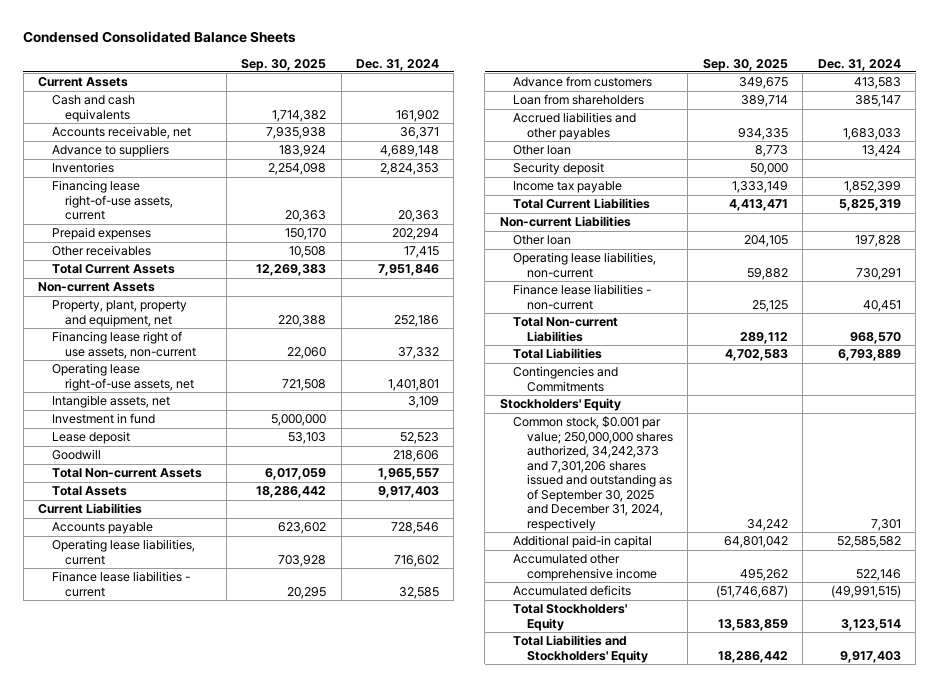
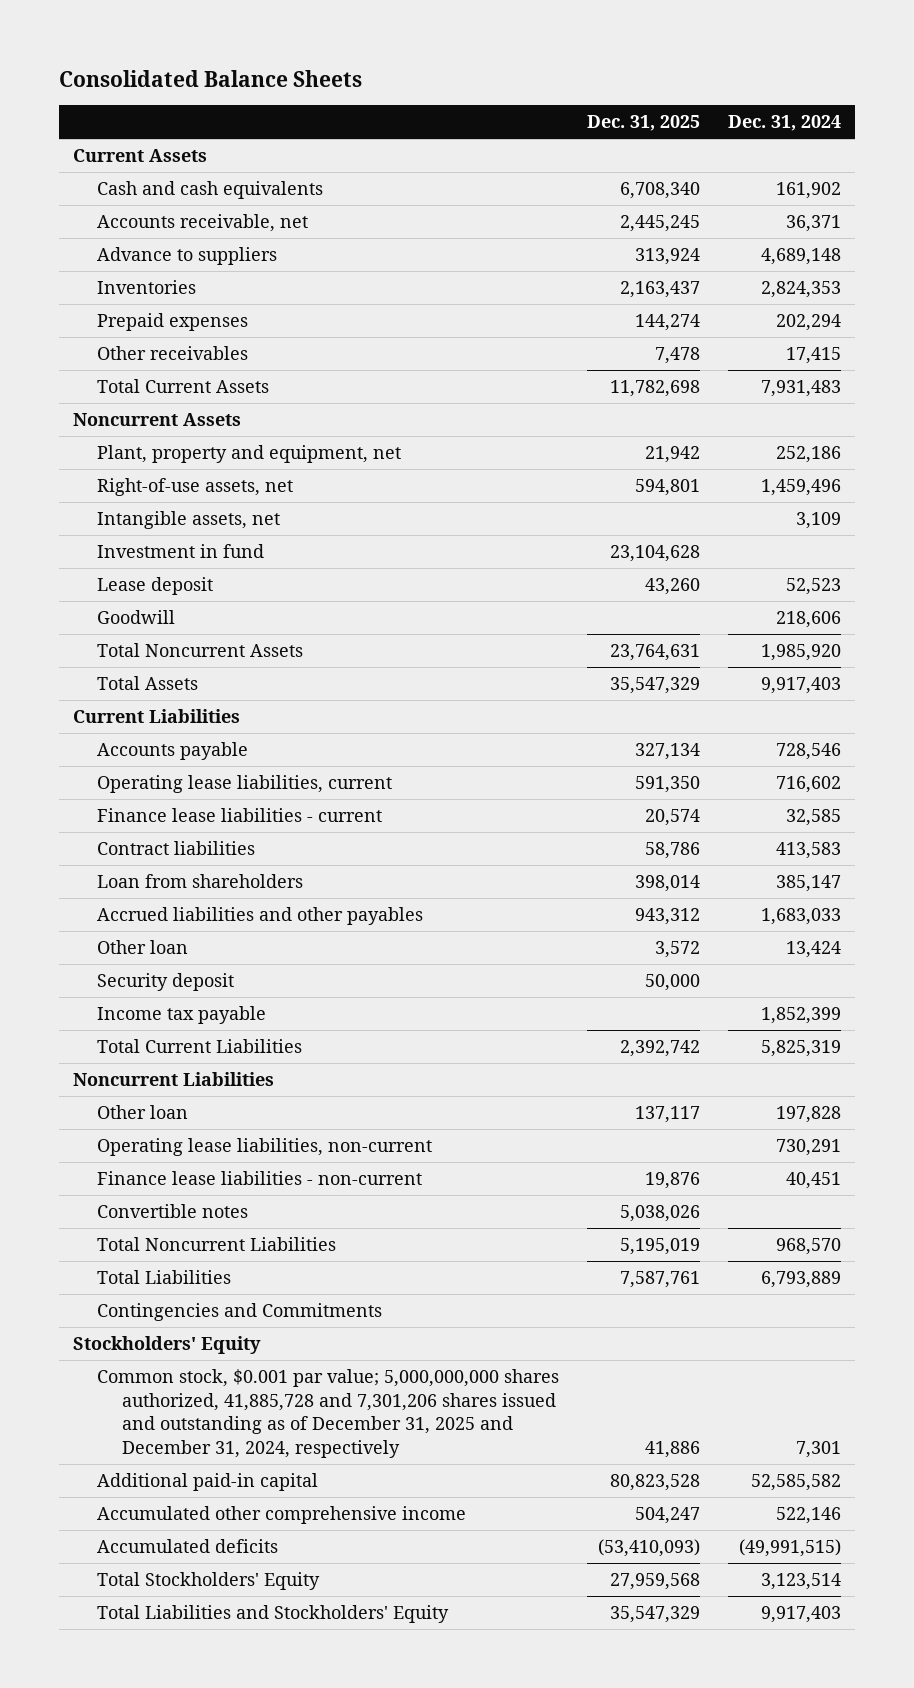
[23,31,297,44] Condensed Consolidated Balance Sheets -> [58,70,362,88] Consolidated Balance Sheets
[241,58,327,71] Sep. 30, 2025 -> none
none -> [587,115,701,132] Dec. 31, 2025
[51,180,174,221] Financing lease right-of-use assets, current -> none
[51,331,197,359] Financing lease right of use assets, non-current -> none
[378,264,440,277] 7,951,846 -> [761,380,842,398] 7,931,483
[37,282,155,293] Non-current Assets -> [72,413,241,427] Noncurrent Assets
[51,300,187,327] Property, plant, property and equipment, net -> [97,445,402,464] Plant, property and equipment, net
[51,363,195,391] Operating lease right-of-use assets, net -> [97,478,294,497] Right-of-use assets, net
[388,378,440,391] 1,401,801 -> [761,479,842,497] 1,459,496
[51,468,202,479] Total Non-current Assets -> [97,643,304,658] Total Noncurrent Assets
[378,468,440,481] 1,965,557 -> [761,644,842,662] 1,985,920
[513,76,653,88] Advance from customers -> [97,841,256,856] Contract liabilities
[499,216,631,228] Non-current Liabilities -> [72,1072,274,1087] Noncurrent Liabilities
none -> [97,1204,249,1219] Convertible notes
[513,317,619,342] Total Non-current Liabilities -> [97,1237,337,1252] Total Noncurrent Liabilities
[513,416,673,531] Common stock, $0.001 par value; 250,000,000 shares authorized, 34,242,373 and 7,301,206 shares issued and outstanding as of September 30, 2025 and December 31, 2024, respectively -> [97,1369,560,1459] Common stock, $0.001 par value; 5,000,000,000 shares authorized, 41,885,728 and 7,301,206 shares issued and outstanding as of December 31, 2025 and December 31, 2024, respectively

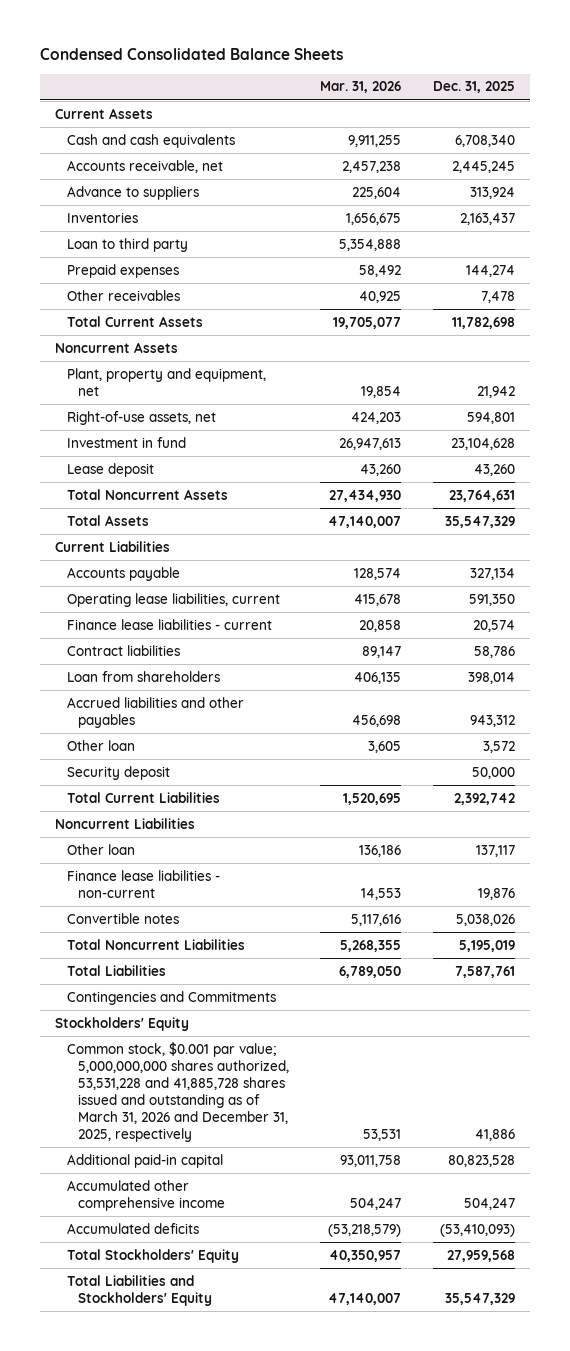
[58,70,362,88] Consolidated Balance Sheets -> [39,48,343,61] Condensed Consolidated Balance Sheets
[728,115,842,132] Dec. 31, 2024 -> none
none -> [320,81,402,94] Mar. 31, 2026
none -> [66,237,188,252] Loan to third party
[97,511,281,530] Intangible assets, net -> none
[97,610,176,625] Goodwill -> none
[97,1006,267,1025] Income tax payable -> none
[97,1138,433,1157] Operating lease liabilities, non-current -> none
[97,1369,560,1459] Common stock, $0.001 par value; 5,000,000,000 shares authorized, 41,885,728 and 7,301,206 shares issued and outstanding as of December 31, 2025 and December 31, 2024, respectively -> [66,1041,290,1143] Common stock, $0.001 par value; 5,000,000,000 shares authorized, 53,531,228 and 41,885,728 shares issued and outstanding as of March 31, 2026 and December 31, 2025, respectively

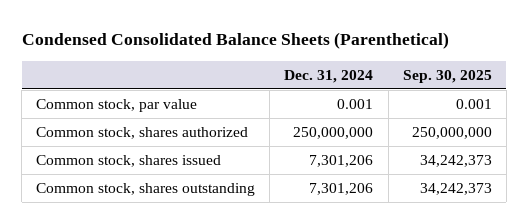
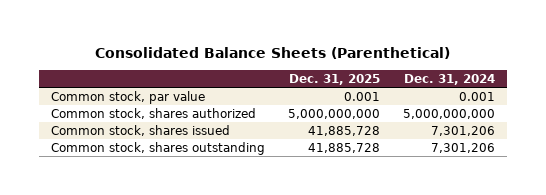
[21,32,449,50] Condensed Consolidated Balance Sheets (Parenthetical) -> [94,46,450,59] Consolidated Balance Sheets (Parenthetical)
[402,69,492,83] Sep. 30, 2025 -> none
none -> [288,73,380,85] Dec. 31, 2025
[293,126,374,139] 250,000,000 -> [403,108,496,119] 5,000,000,000

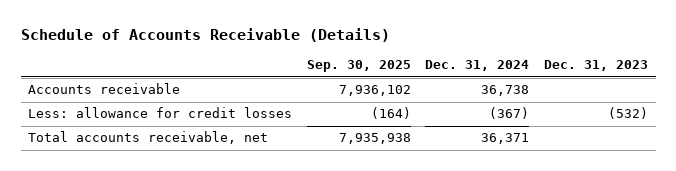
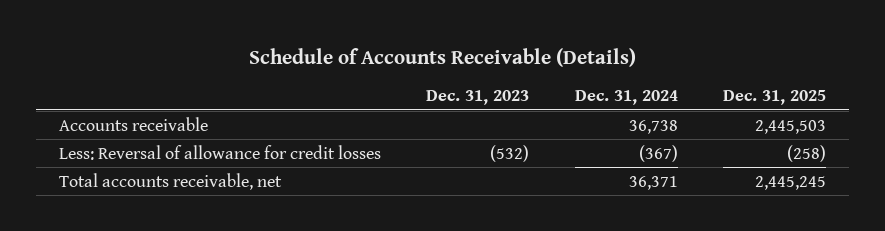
[306,60,411,73] Sep. 30, 2025 -> none
none -> [723,90,827,106] Dec. 31, 2025
[28,107,293,119] Less: allowance for credit losses -> [58,144,381,160] Less: Reversal of allowance for credit losses

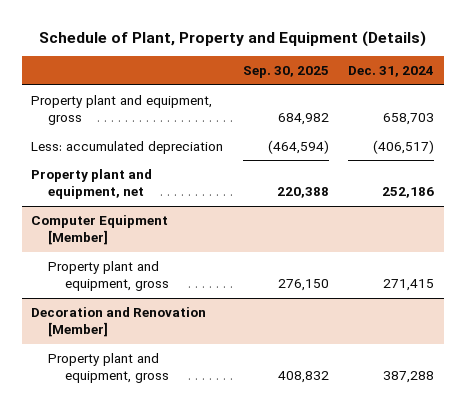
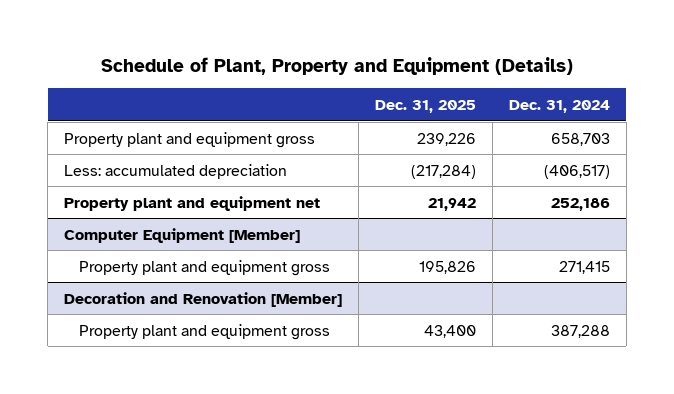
[242,66,329,79] Sep. 30, 2025 -> none
none -> [375,99,477,113] Dec. 31, 2025
[31,94,213,126] Property plant and equipment, gross -> [64,131,316,148] Property plant and equipment gross
[31,168,153,200] Property plant and equipment, net -> [64,195,321,211] Property plant and equipment net
[48,260,169,292] Property plant and equipment, gross -> [78,259,330,276] Property plant and equipment gross
[48,352,169,384] Property plant and equipment, gross -> [78,323,330,340] Property plant and equipment gross

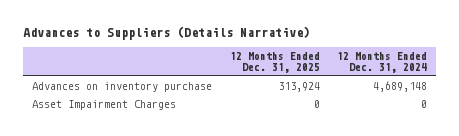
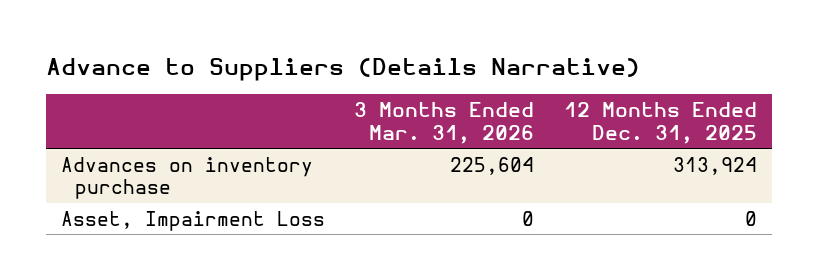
[23,26,311,41] Advances to Suppliers (Details Narrative) -> [45,58,640,82] Advance to Suppliers (Details Narrative)
[337,51,428,74] 12 Months Ended Dec. 31, 2024 -> none
none -> [354,102,535,144] 3 Months Ended Mar. 31, 2026
[31,100,176,111] Asset Impairment Charges -> [60,210,325,231] Asset, Impairment Loss

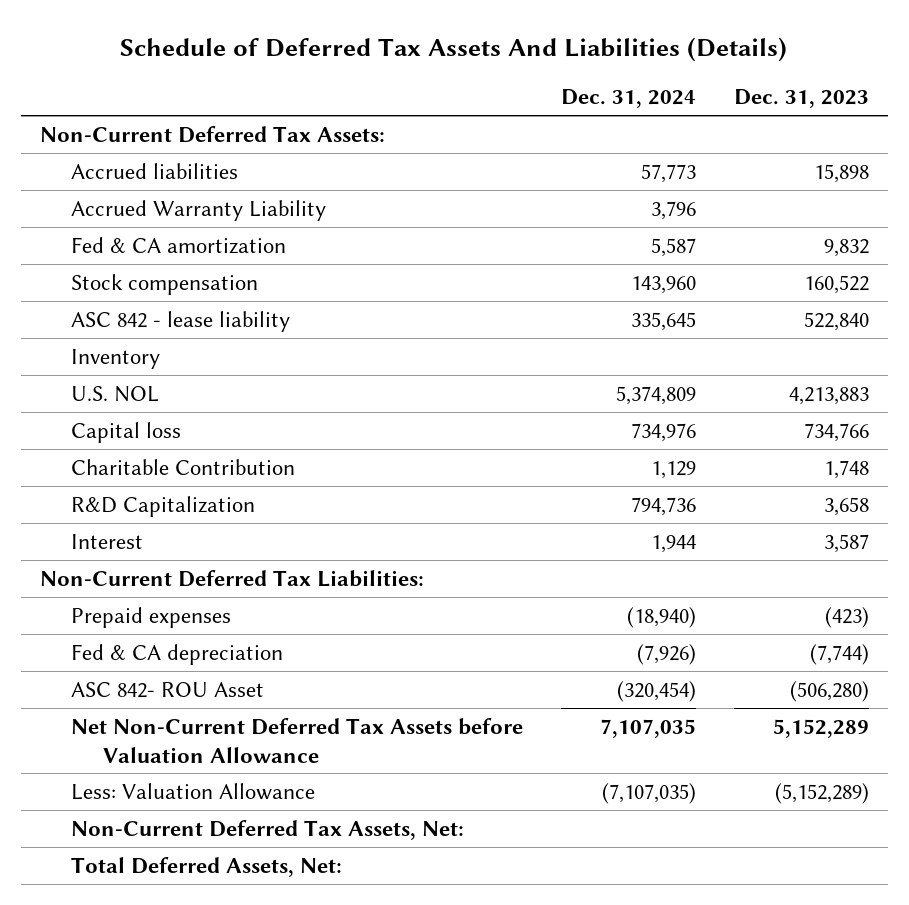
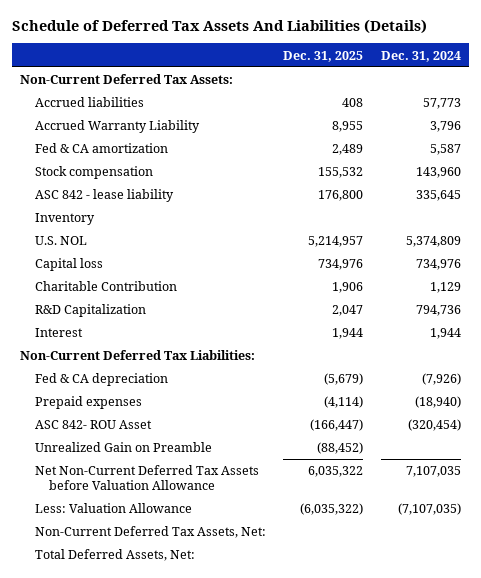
[733,89,869,109] Dec. 31, 2023 -> none
none -> [283,50,364,62] Dec. 31, 2025
[71,606,232,628] Prepaid expenses -> [34,396,142,410] Prepaid expenses
none -> [34,442,212,453] Unrealized Gain on Preamble

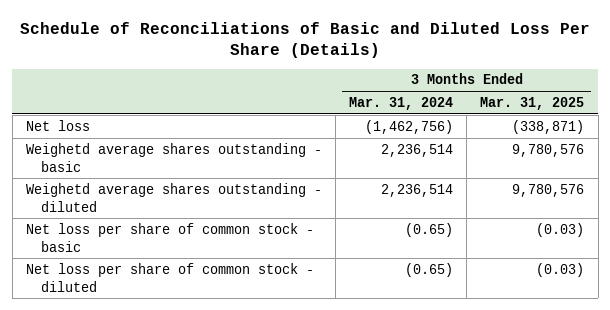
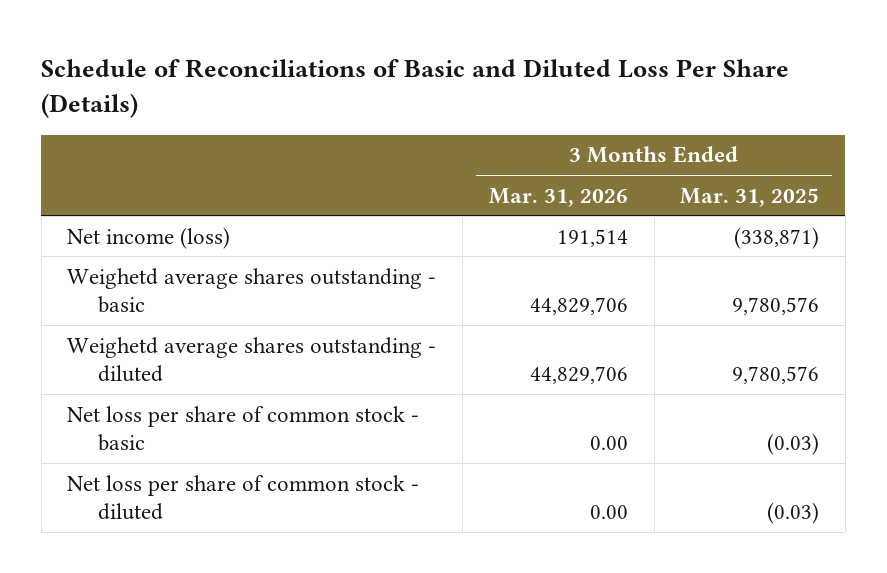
[349,96,454,110] Mar. 31, 2024 -> none
none -> [488,187,628,207] Mar. 31, 2026
[25,119,90,131] Net loss -> [67,226,231,249] Net income (loss)

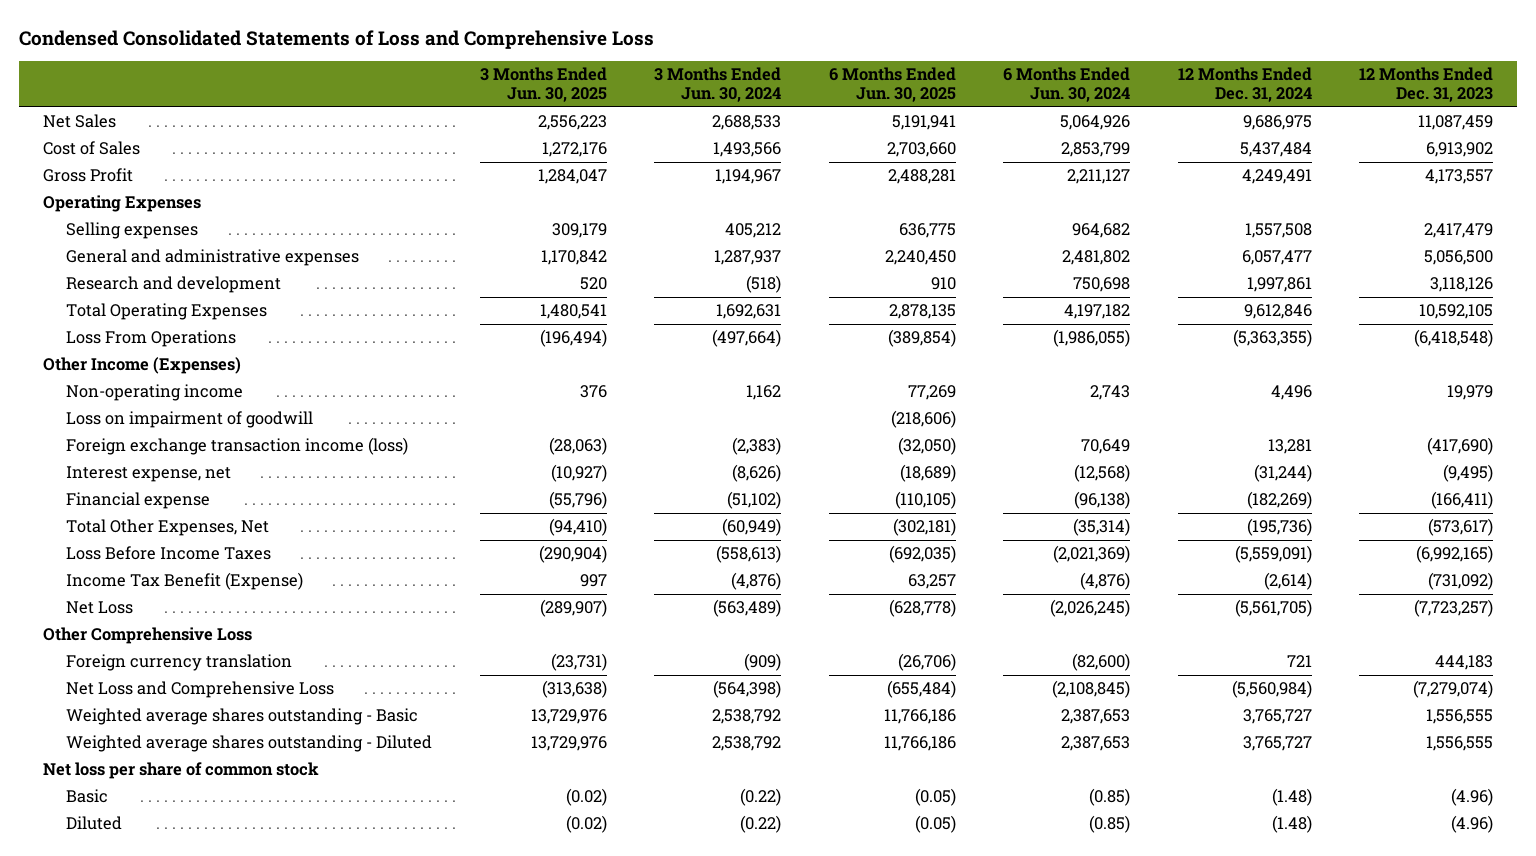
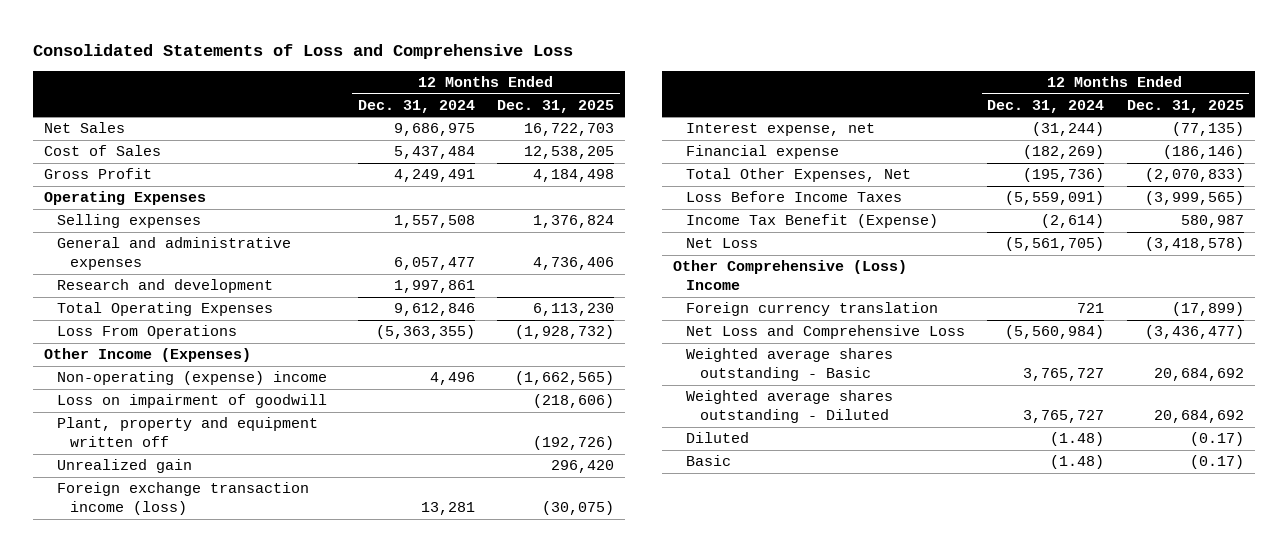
[19,29,655,49] Condensed Consolidated Statements of Loss and Comprehensive Loss -> [32,43,573,59] Consolidated Statements of Loss and Comprehensive Loss
[479,67,607,103] 3 Months Ended Jun. 30, 2025 -> none
[654,67,782,103] 3 Months Ended Jun. 30, 2024 -> none
[828,67,956,103] 6 Months Ended Jun. 30, 2025 -> none
[1003,67,1131,103] 6 Months Ended Jun. 30, 2024 -> none
[1359,67,1494,103] 12 Months Ended Dec. 31, 2023 -> none
none -> [497,99,615,113] Dec. 31, 2025
[66,384,244,402] Non-operating income -> [56,371,327,386] Non-operating (expense) income
none -> [56,417,318,448] Plant, property and equipment written off
none -> [56,459,192,474] Unrealized gain
[42,627,252,645] Other Comprehensive Loss -> [673,260,908,291] Other Comprehensive (Loss) Income
[42,762,319,780] Net loss per share of common stock -> none
[66,789,109,804] Basic -> [686,455,732,467] Basic

